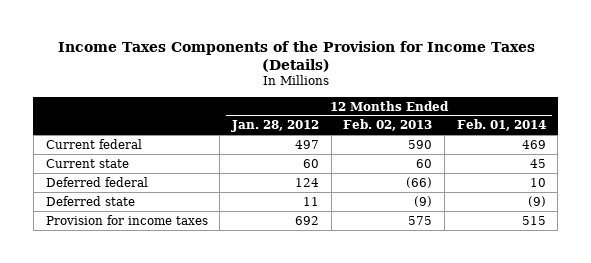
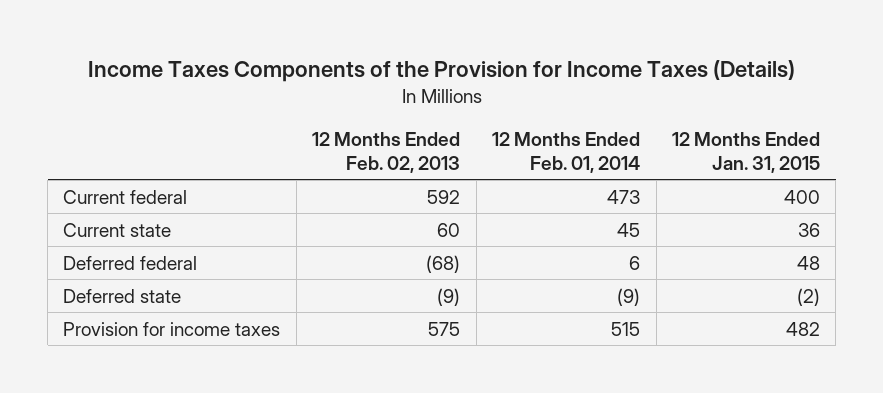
[230,120,319,133] Jan. 28, 2012 -> none
none -> [671,131,820,173] 12 Months Ended Jan. 31, 2015
[408,139,433,149] 590 -> [427,189,461,204] 592
[521,139,546,149] 469 -> [607,189,641,204] 473
[406,176,433,188] (66) -> [426,254,461,273] (68)
[529,177,546,187] 10 -> [629,255,641,270] 6

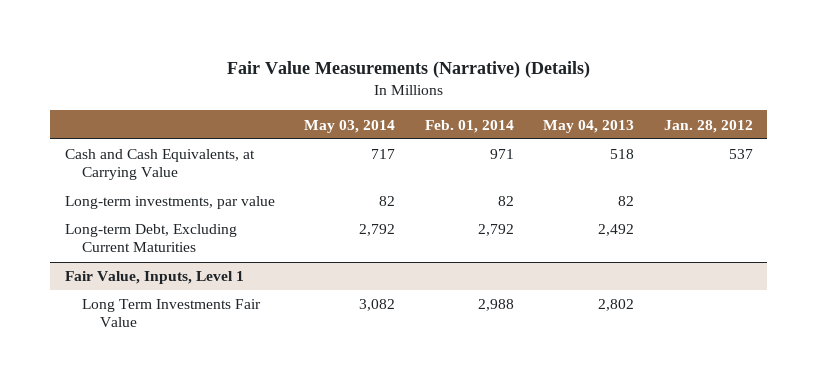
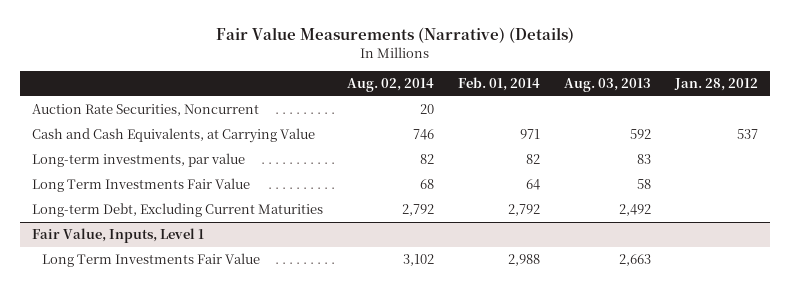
[304,119,396,133] May 03, 2014 -> none
[543,119,635,133] May 04, 2013 -> none
none -> [347,77,435,92] Aug. 02, 2014
none -> [564,77,652,92] Aug. 03, 2013
none -> [32,104,260,117] Auction Rate Securities, Noncurrent
none -> [32,178,251,193] Long Term Investments Fair Value

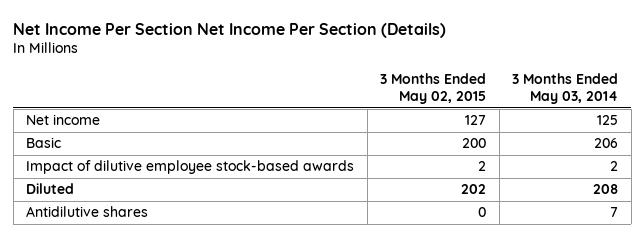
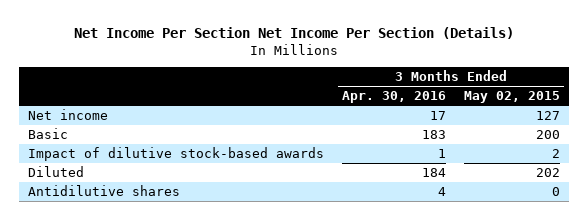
[512,72,619,105] 3 Months Ended May 03, 2014 -> none
none -> [342,91,447,104] Apr. 30, 2016
[26,160,355,175] Impact of dilutive employee stock-based awards -> [28,147,325,162] Impact of dilutive stock-based awards

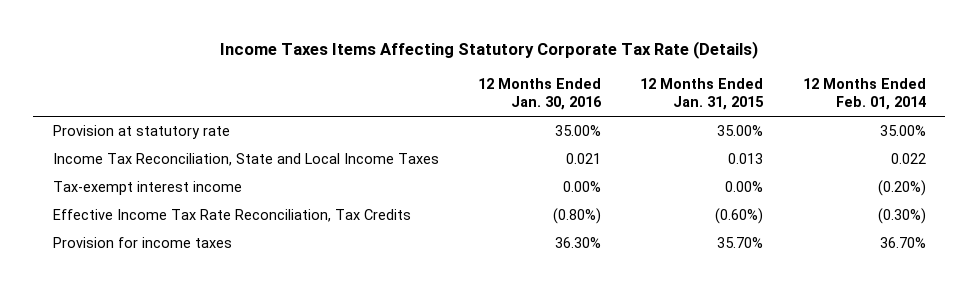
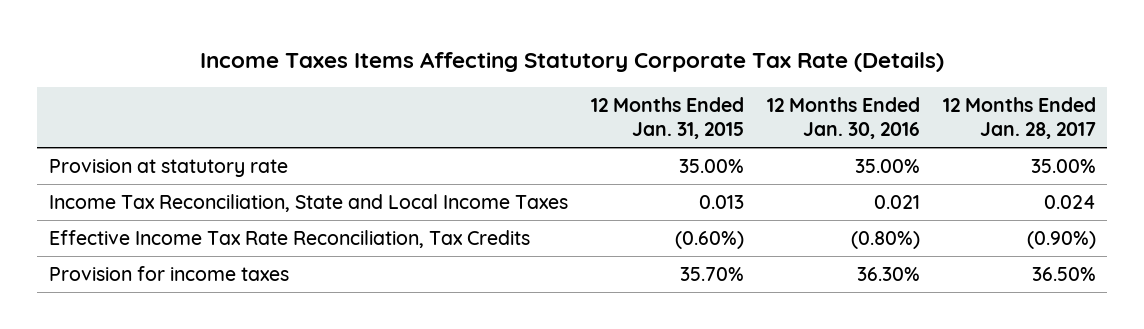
[802,77,926,111] 12 Months Ended Feb. 01, 2014 -> none
none -> [942,97,1096,140] 12 Months Ended Jan. 28, 2017
[52,181,242,196] Tax-exempt interest income -> none

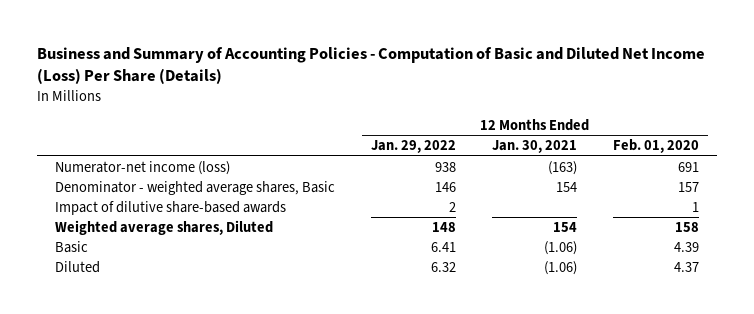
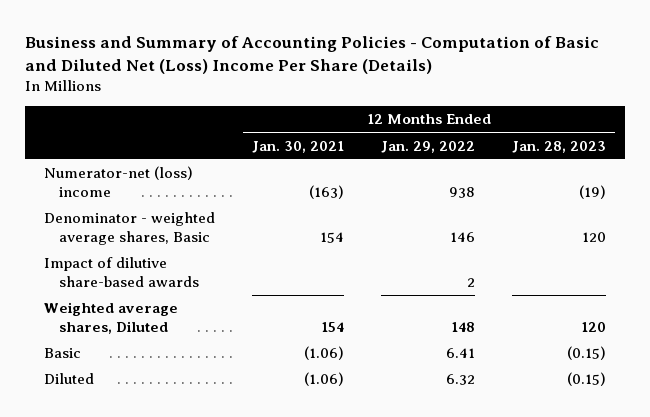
[37,47,706,85] Business and Summary of Accounting Policies - Computation of Basic and Diluted Net Income (Loss) Per Share (Details) -> [25,36,600,75] Business and Summary of Accounting Policies - Computation of Basic and Diluted Net (Loss) Income Per Share (Details)
[612,139,699,154] Feb. 01, 2020 -> none
none -> [512,140,607,153] Jan. 28, 2023
[55,160,231,175] Numerator-net income (loss) -> [43,166,193,198] Numerator-net (loss) income

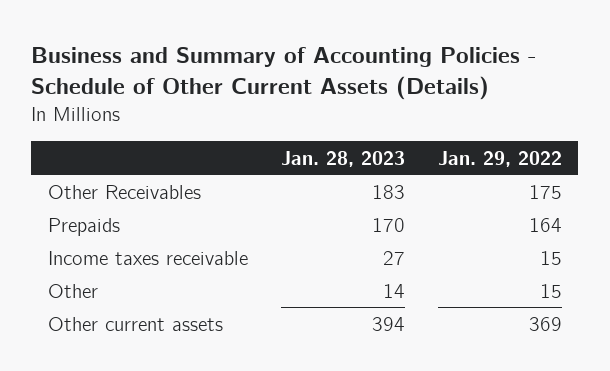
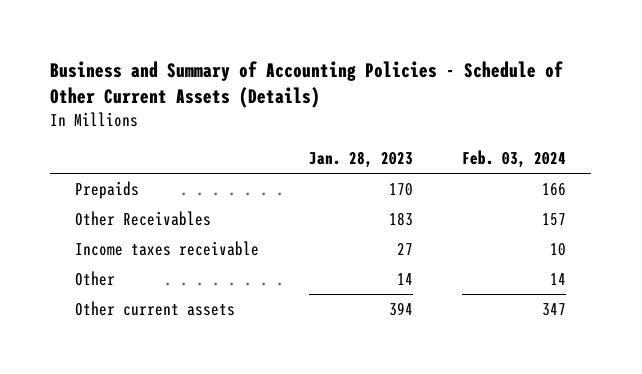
[437,150,562,167] Jan. 29, 2022 -> none
none -> [462,149,567,168] Feb. 03, 2024
[47,184,201,199] Other Receivables -> [75,210,212,226] Other Receivables

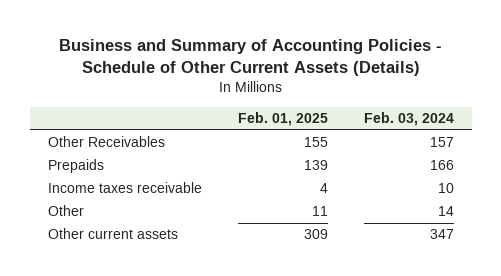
[308,150,413,168] Jan. 28, 2023 -> none
none -> [237,112,328,127] Feb. 01, 2025
[75,180,140,199] Prepaids -> [47,159,104,174] Prepaids

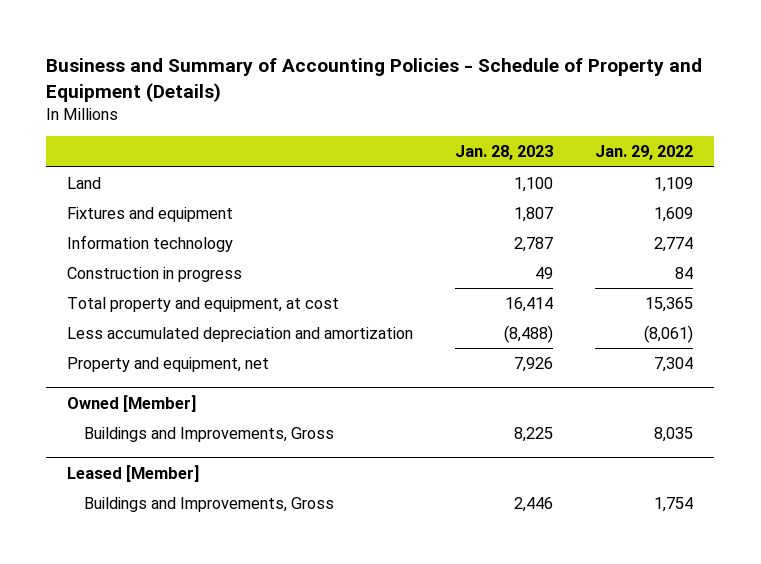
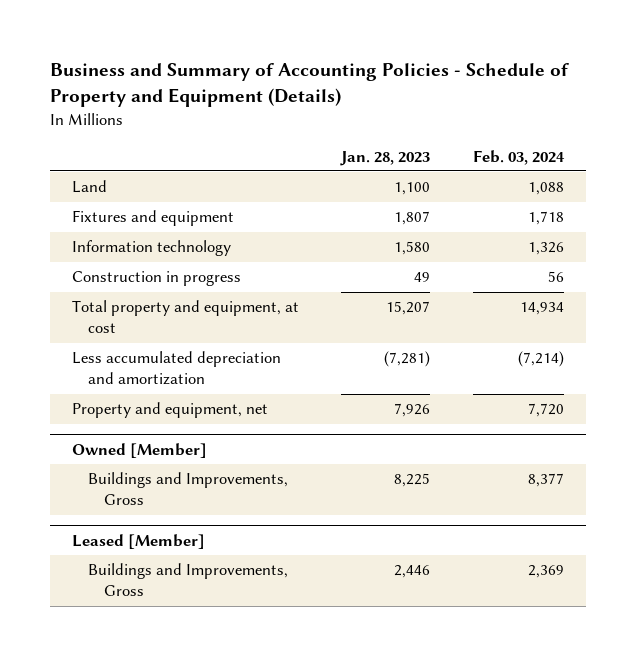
[595,145,694,161] Jan. 29, 2022 -> none
none -> [473,149,566,165] Feb. 03, 2024
[514,237,554,253] 2,787 -> [394,241,431,256] 1,580
[505,297,554,313] 16,414 -> [386,301,431,316] 15,207
[504,325,554,344] (8,488) -> [384,351,431,368] (7,281)

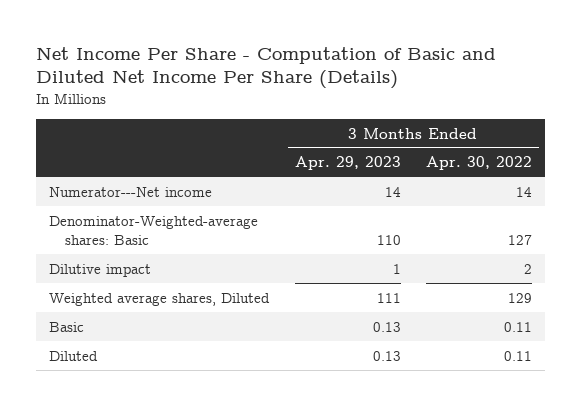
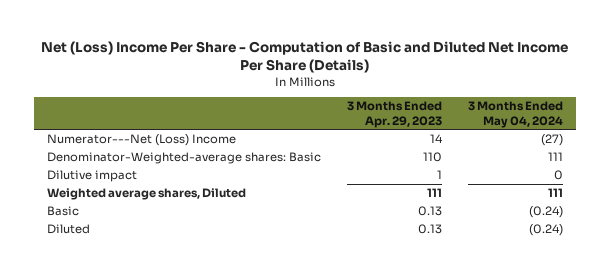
[36,46,497,90] Net Income Per Share - Computation of Basic and Diluted Net Income Per Share (Details) -> [40,40,568,73] Net (Loss) Income Per Share - Computation of Basic and Diluted Net Income Per Share (Details)
[426,156,533,171] Apr. 30, 2022 -> none
none -> [468,101,564,128] 3 Months Ended May 04, 2024
[49,186,213,197] Numerator---Net income -> [46,134,236,147] Numerator---Net (Loss) Income

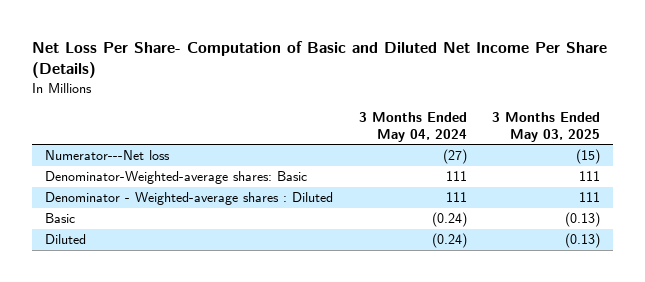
[40,40,568,73] Net (Loss) Income Per Share - Computation of Basic and Diluted Net Income Per Share (Details) -> [31,40,607,79] Net Loss Per Share- Computation of Basic and Diluted Net Income Per Share (Details)
[346,101,442,128] 3 Months Ended Apr. 29, 2023 -> none
none -> [492,111,601,142] 3 Months Ended May 03, 2025
[46,134,236,147] Numerator---Net (Loss) Income -> [44,150,170,161] Numerator---Net loss
[46,170,137,183] Dilutive impact -> none
[46,188,246,201] Weighted average shares, Diluted -> [44,192,333,206] Denominator - Weighted-average shares : Diluted

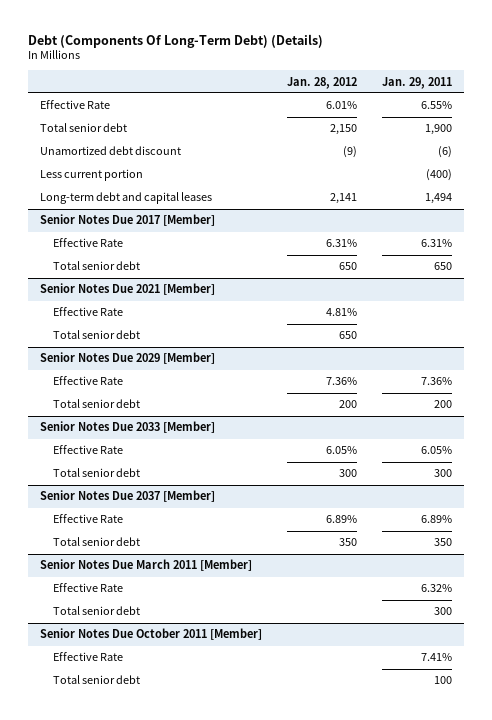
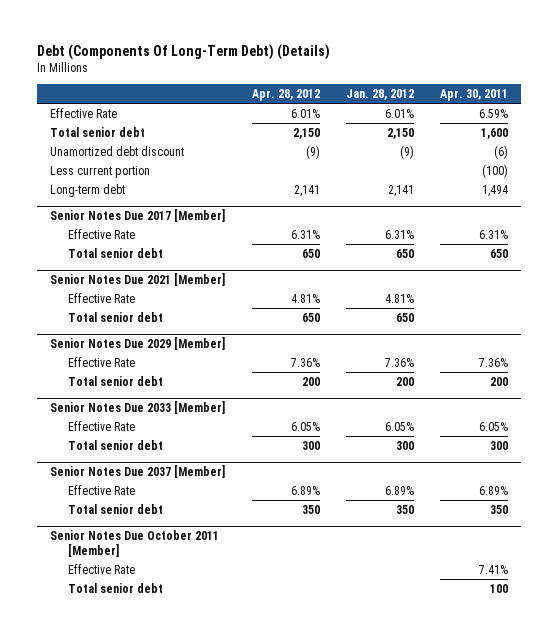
[381,76,452,89] Jan. 29, 2011 -> none
none -> [251,88,320,101] Apr. 28, 2012
none -> [440,88,509,101] Apr. 30, 2011
[39,192,212,205] Long-term debt and capital leases -> [50,183,126,197] Long-term debt
[39,559,252,572] Senior Notes Due March 2011 [Member] -> none
[53,583,124,593] Effective Rate -> none
[53,606,141,616] Total senior debt -> none

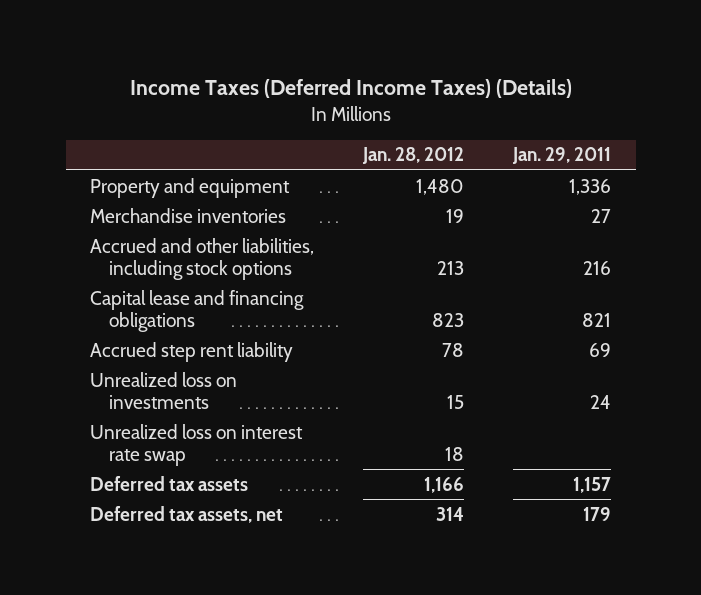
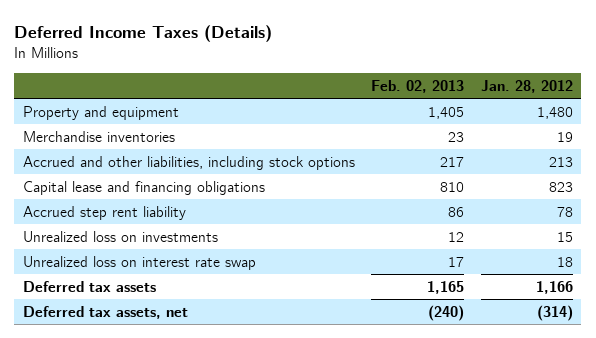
[129,79,572,99] Income Taxes (Deferred Income Taxes) (Details) -> [14,24,273,42] Deferred Income Taxes (Details)
[512,147,612,165] Jan. 29, 2011 -> none
none -> [371,79,465,93] Feb. 02, 2013
[436,506,465,521] 314 -> [536,304,573,321] (314)

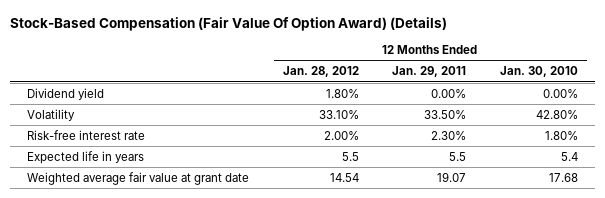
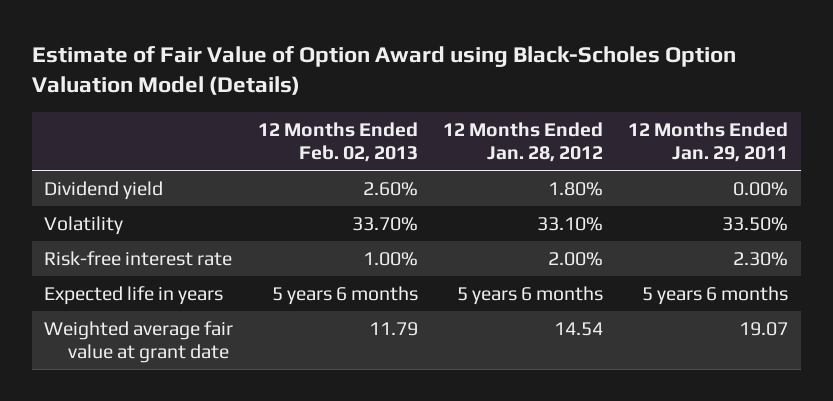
[9,16,447,31] Stock-Based Compensation (Fair Value Of Option Award) (Details) -> [32,46,737,96] Estimate of Fair Value of Option Award using Black-Scholes Option Valuation Model (Details)
[500,66,579,78] Jan. 30, 2010 -> none
none -> [258,121,419,162] 12 Months Ended Feb. 02, 2013
[341,151,359,161] 5.5 -> [457,285,604,305] 5 years 6 months
[449,151,467,161] 5.5 -> [642,285,789,305] 5 years 6 months

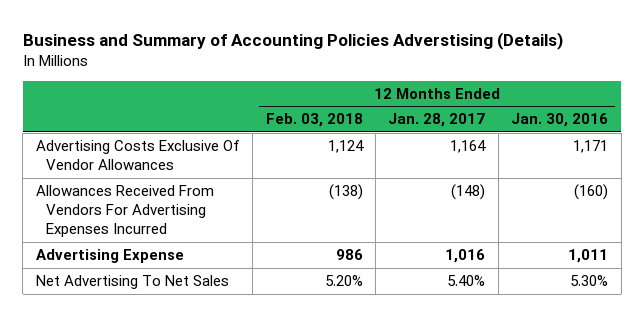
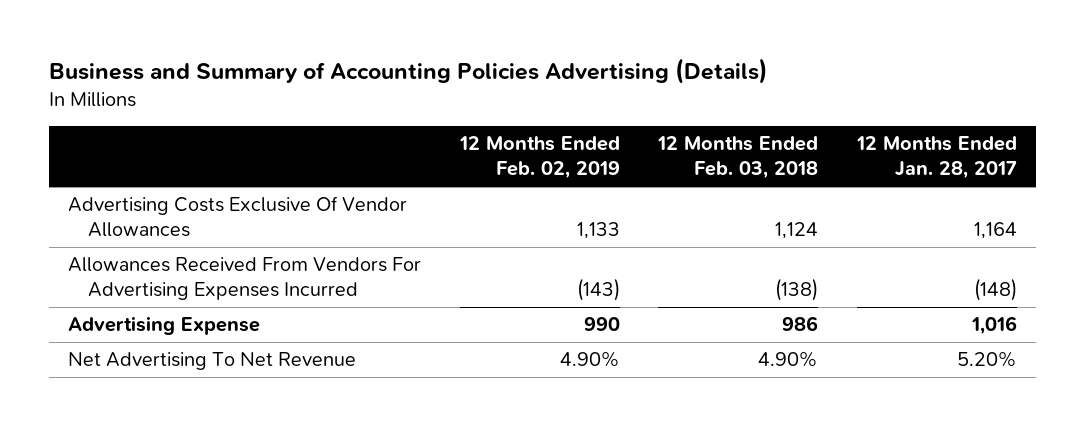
[22,31,563,50] Business and Summary of Accounting Policies Adverstising (Details) -> [48,58,768,85] Business and Summary of Accounting Policies Advertising (Details)
[511,113,609,128] Jan. 30, 2016 -> none
none -> [458,136,620,180] 12 Months Ended Feb. 02, 2019
[35,275,229,290] Net Advertising To Net Sales -> [67,352,356,371] Net Advertising To Net Revenue
[324,275,363,287] 5.20% -> [758,351,819,368] 4.90%
[447,275,486,287] 5.40% -> [956,351,1017,368] 5.20%

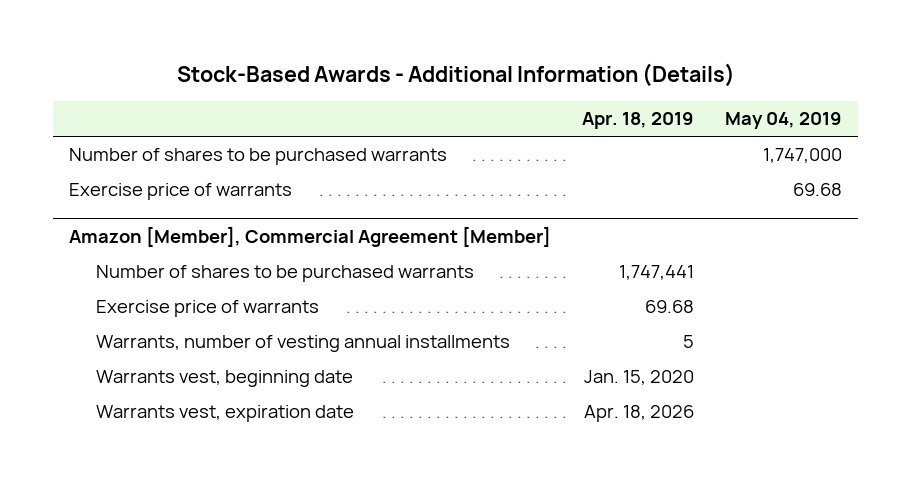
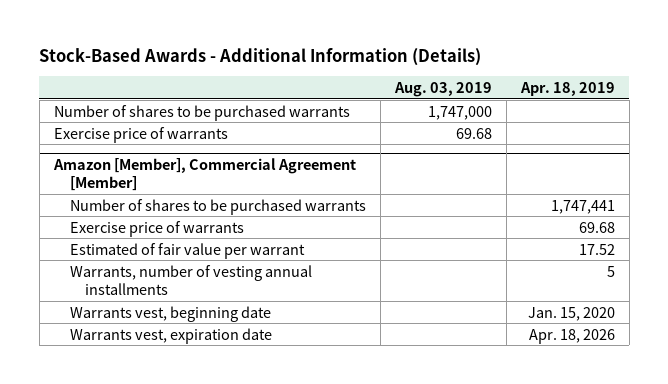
[725,112,843,130] May 04, 2019 -> none
none -> [393,81,492,97] Aug. 03, 2019
none -> [69,242,305,259] Estimated of fair value per warrant

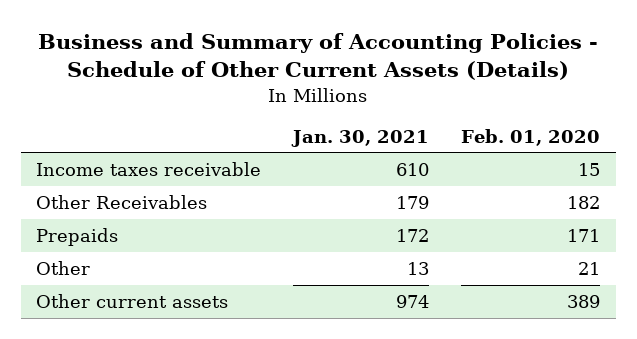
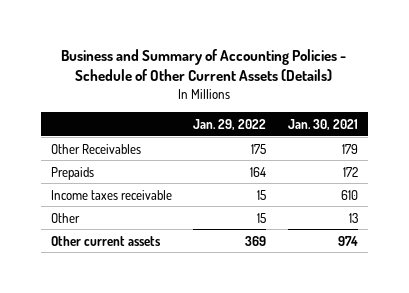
[461,128,601,146] Feb. 01, 2020 -> none
none -> [193,118,267,130] Jan. 29, 2022
[36,161,262,176] Income taxes receivable -> [51,189,173,200] Income taxes receivable

